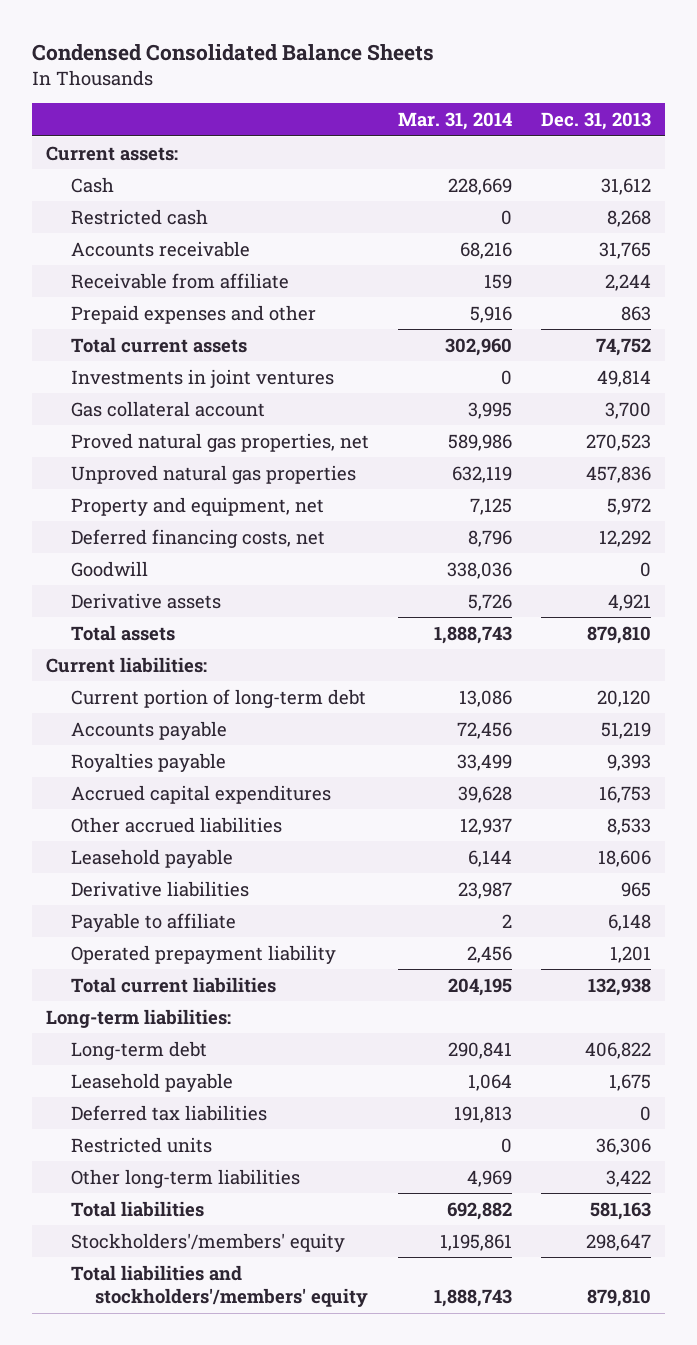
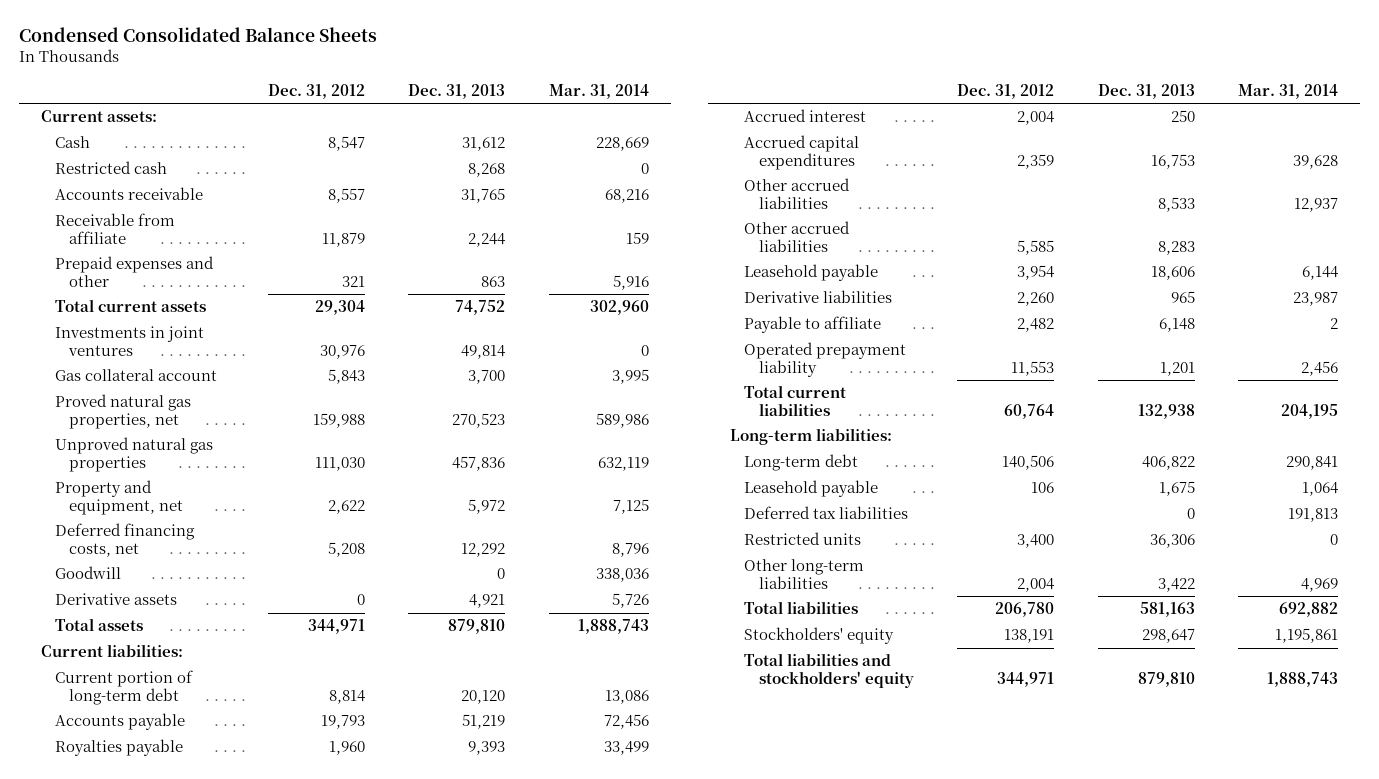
none -> [267,83,365,99] Dec. 31, 2012
none -> [744,109,867,123] Accrued interest
none -> [744,221,851,253] Other accrued liabilities
[70,1232,345,1252] Stockholders'/members' equity -> [744,627,895,645] Stockholders' equity
[70,1264,369,1307] Total liabilities and stockholders'/members' equity -> [744,653,914,689] Total liabilities and stockholders' equity

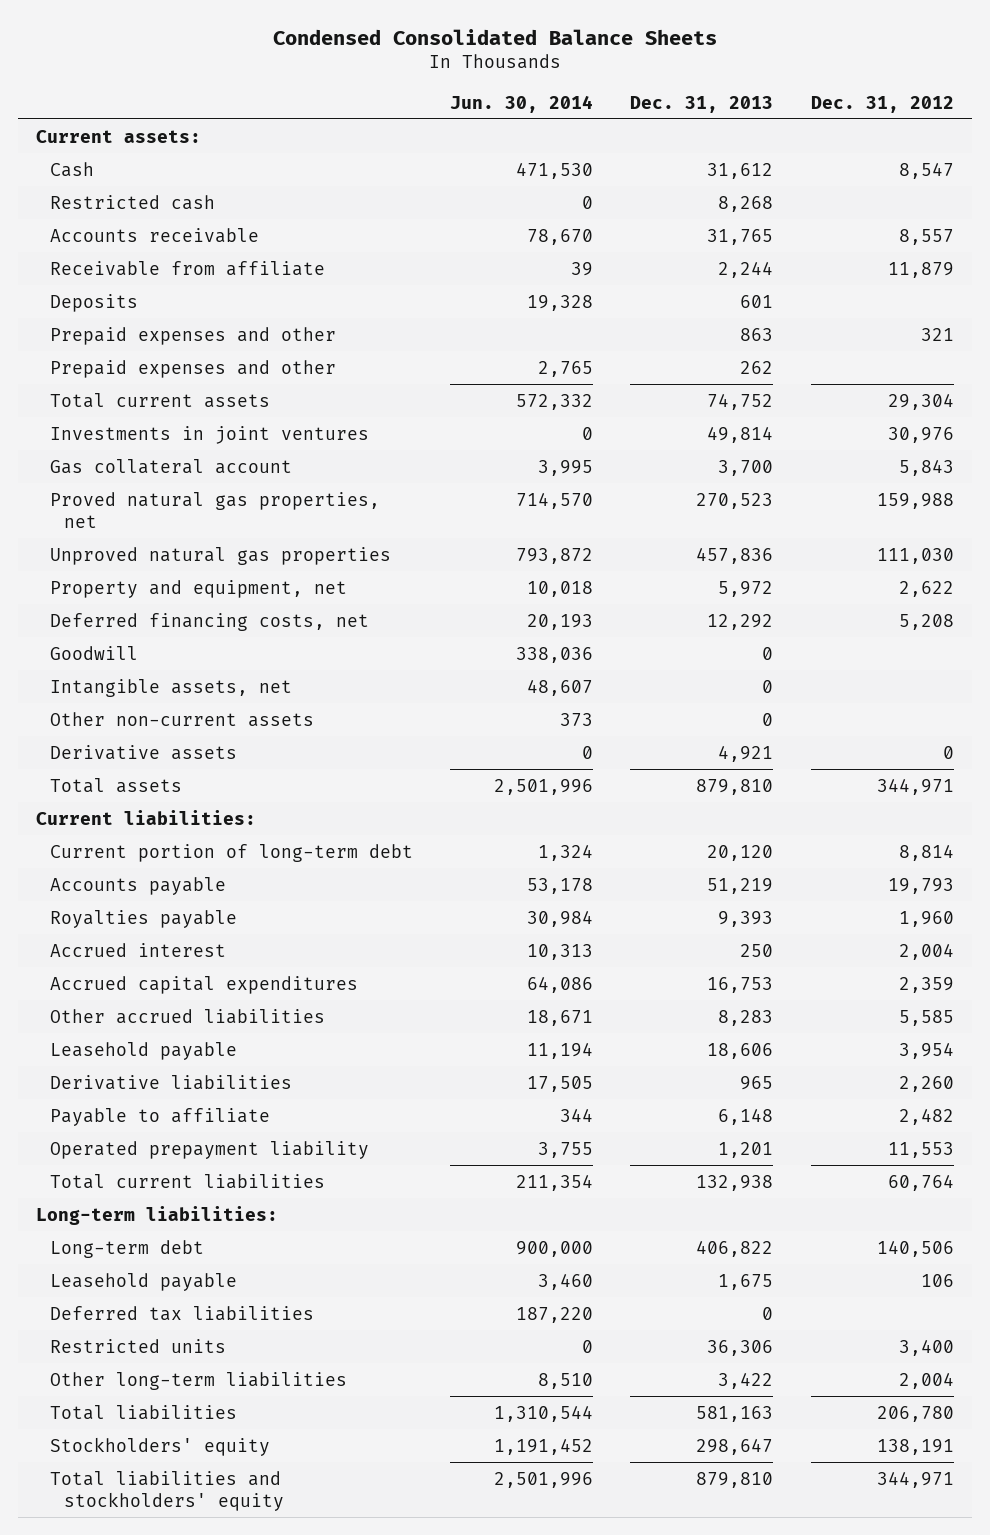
[548,83,649,99] Mar. 31, 2014 -> none
none -> [450,94,594,113] Jun. 30, 2014
none -> [49,293,138,312] Deposits
none -> [49,359,336,378] Prepaid expenses and other
none -> [49,678,292,697] Intangible assets, net
none -> [49,711,314,727] Other non-current assets
[744,178,851,210] Other accrued liabilities -> none

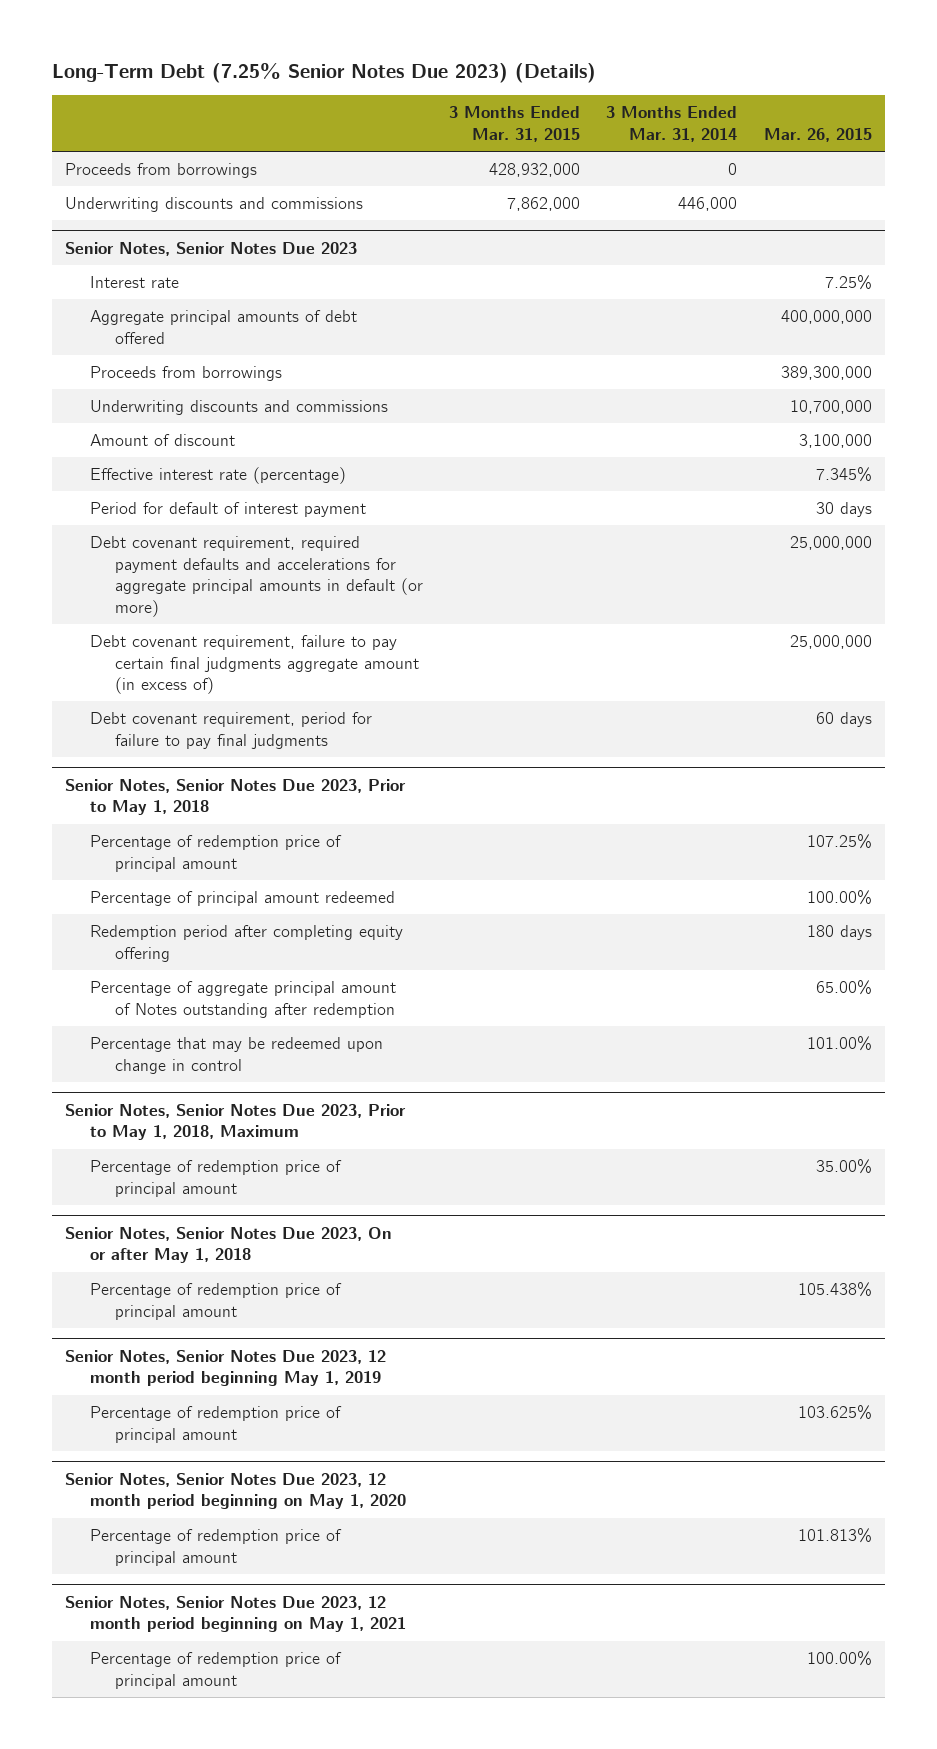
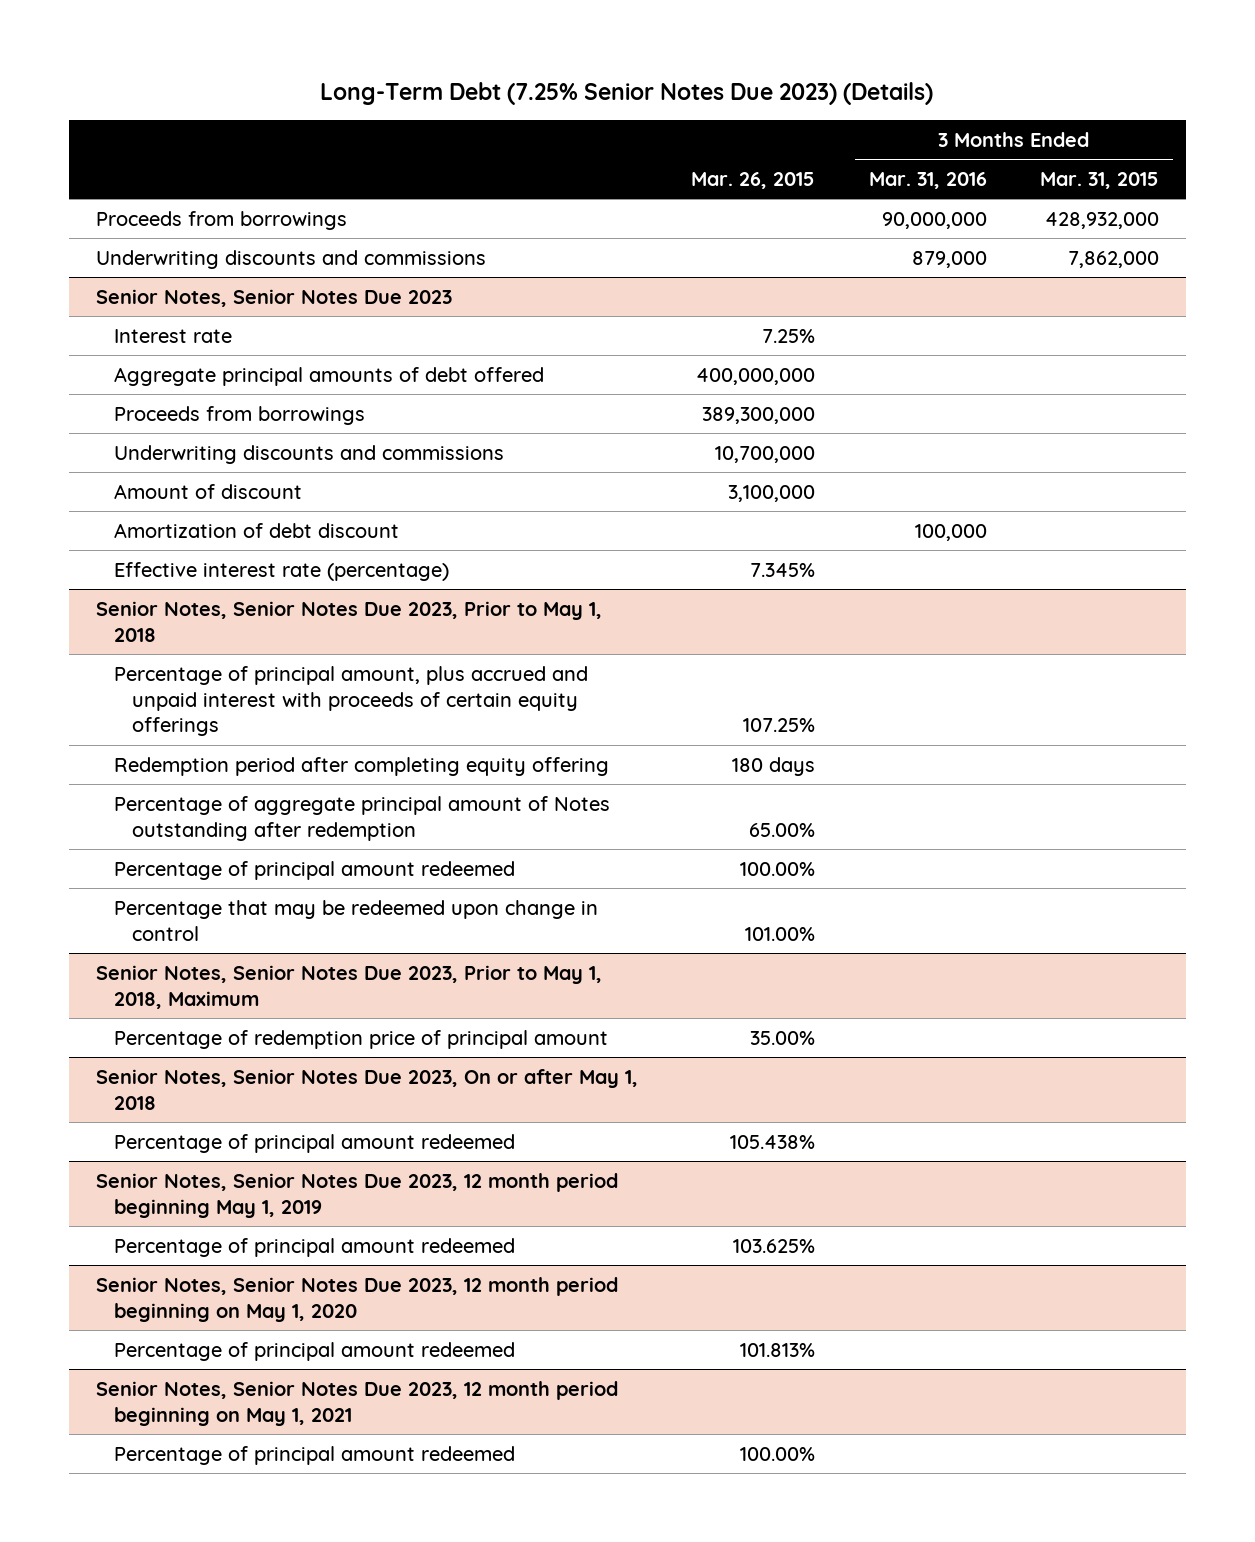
[606,106,738,143] 3 Months Ended Mar. 31, 2014 -> none
none -> [868,171,987,189] Mar. 31, 2016
none -> [113,522,399,538] Amortization of debt discount
[89,501,366,517] Period for default of interest payment -> none
[89,535,424,618] Debt covenant requirement, required payment defaults and accelerations for aggregate principal amounts in default (or more) -> none
[89,634,420,695] Debt covenant requirement, failure to pay certain final judgments aggregate amount (in excess of) -> none
[89,711,372,749] Debt covenant requirement, period for failure to pay final judgments -> none
[89,834,342,872] Percentage of redemption price of principal amount -> [113,665,588,737] Percentage of principal amount, plus accrued and unpaid interest with proceeds of certain equity offerings
[89,890,395,906] Percentage of principal amount redeemed -> [113,860,515,880] Percentage of principal amount redeemed
[89,1282,342,1320] Percentage of redemption price of principal amount -> [113,1133,515,1153] Percentage of principal amount redeemed
[89,1405,342,1443] Percentage of redemption price of principal amount -> [113,1237,515,1257] Percentage of principal amount redeemed
[89,1528,342,1566] Percentage of redemption price of principal amount -> [113,1341,515,1361] Percentage of principal amount redeemed
[89,1651,342,1689] Percentage of redemption price of principal amount -> [113,1445,515,1465] Percentage of principal amount redeemed

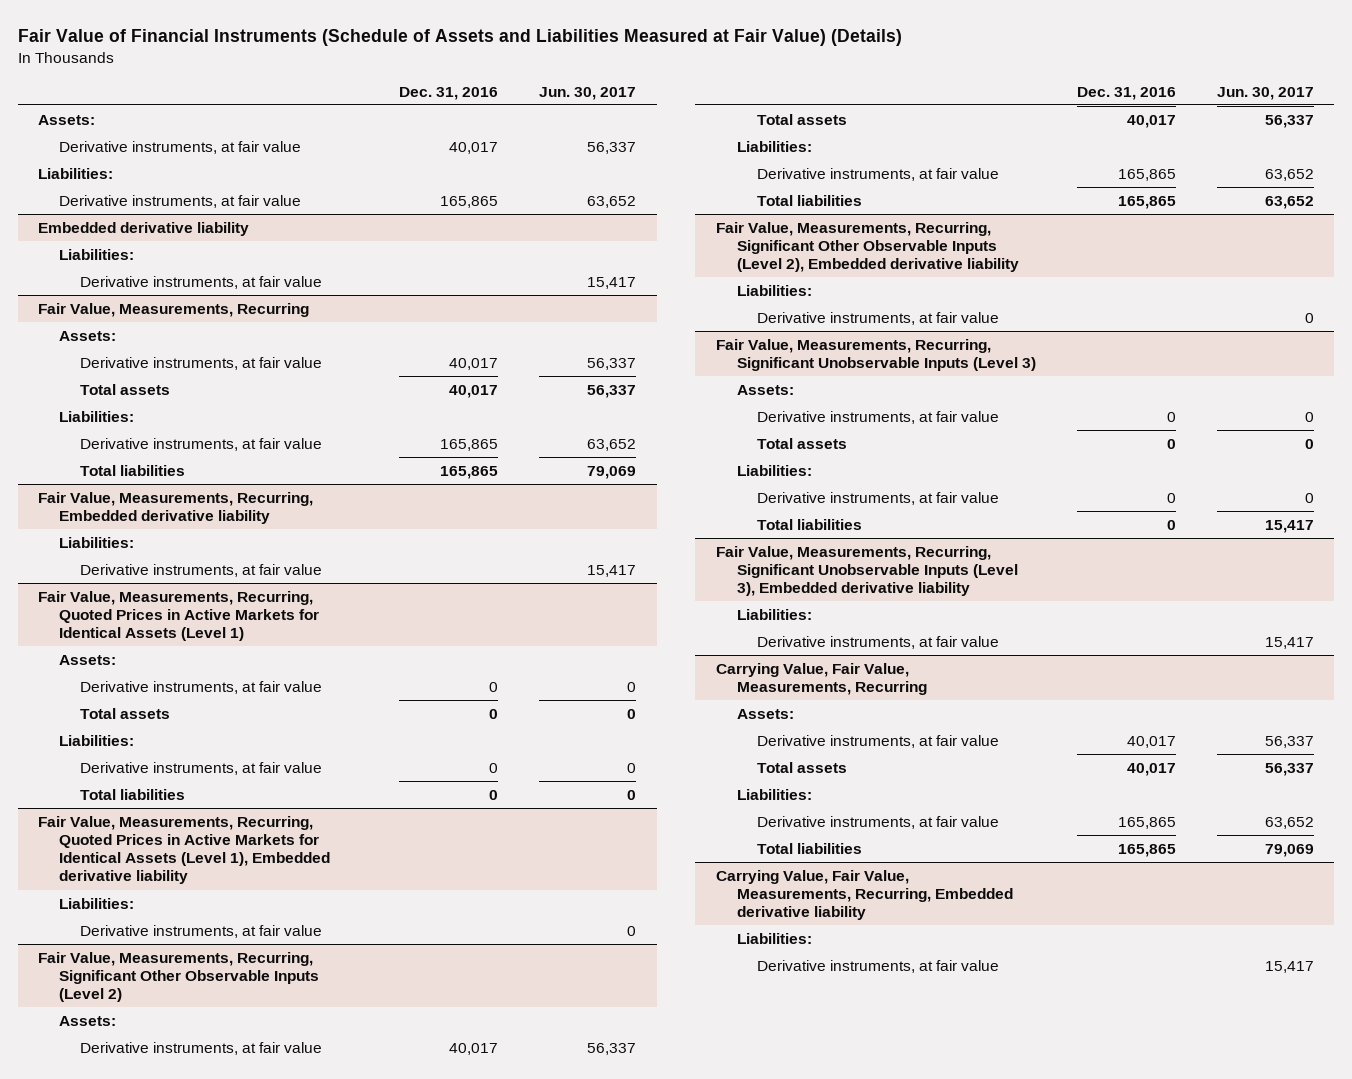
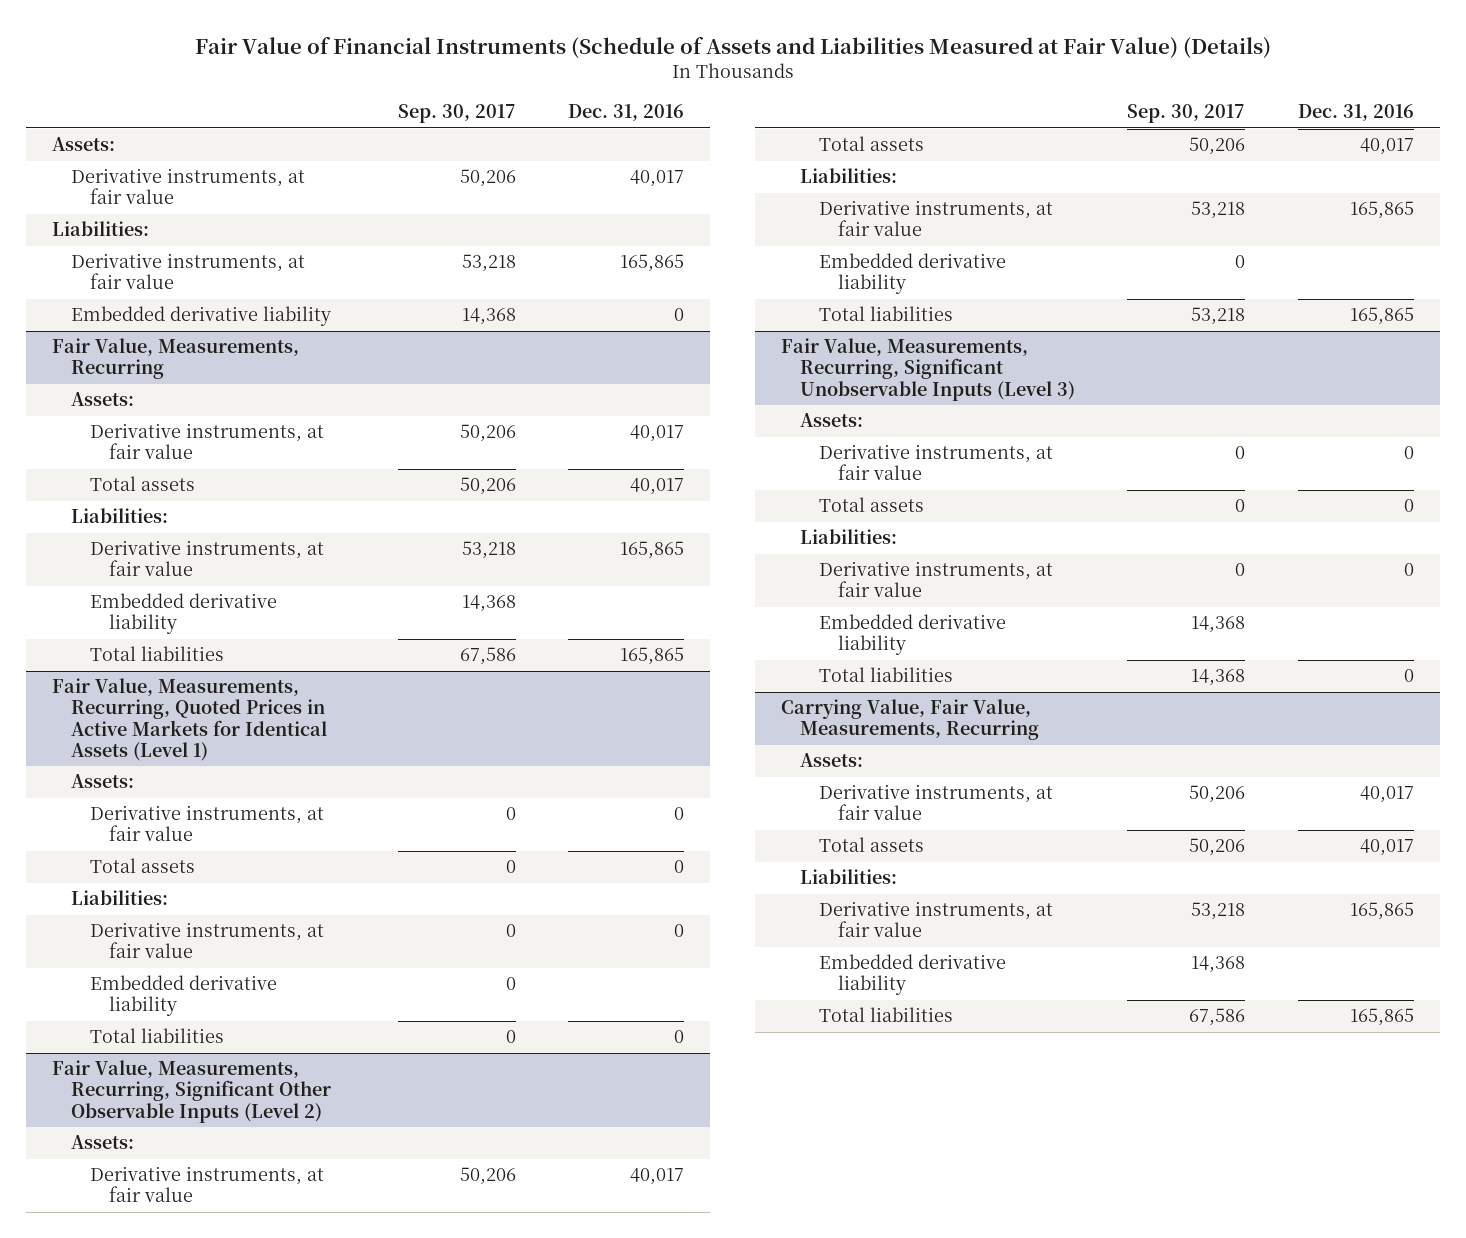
[539,86,637,100] Jun. 30, 2017 -> none
none -> [398,104,517,124] Sep. 30, 2017
[38,221,250,236] Embedded derivative liability -> none
[59,248,135,260] Liabilities: -> none
[79,275,322,289] Derivative instruments, at fair value -> none
none -> [71,306,332,327] Embedded derivative liability
none -> [90,593,278,635] Embedded derivative liability
[38,491,314,524] Fair Value, Measurements, Recurring, Embedded derivative liability -> none
[59,536,135,548] Liabilities: -> none
[79,563,322,577] Derivative instruments, at fair value -> none
none -> [90,975,278,1017] Embedded derivative liability
[38,815,331,885] Fair Value, Measurements, Recurring, Quoted Prices in Active Markets for Identical Assets (Level 1), Embedded derivative liability -> none
[59,897,135,909] Liabilities: -> none
[79,924,322,938] Derivative instruments, at fair value -> none
none -> [819,253,1007,295] Embedded derivative liability
[715,221,1019,273] Fair Value, Measurements, Recurring, Significant Other Observable Inputs (Level 2), Embedded derivative liability -> none
[736,284,812,296] Liabilities: -> none
[757,311,1000,325] Derivative instruments, at fair value -> none
none -> [819,614,1007,656] Embedded derivative liability
[715,545,1018,597] Fair Value, Measurements, Recurring, Significant Unobservable Inputs (Level 3), Embedded derivative liability -> none
[736,608,812,620] Liabilities: -> none
[757,635,1000,649] Derivative instruments, at fair value -> none
none -> [819,954,1007,996] Embedded derivative liability
[715,869,1013,921] Carrying Value, Fair Value, Measurements, Recurring, Embedded derivative liability -> none
[736,932,812,944] Liabilities: -> none
[757,959,1000,973] Derivative instruments, at fair value -> none

